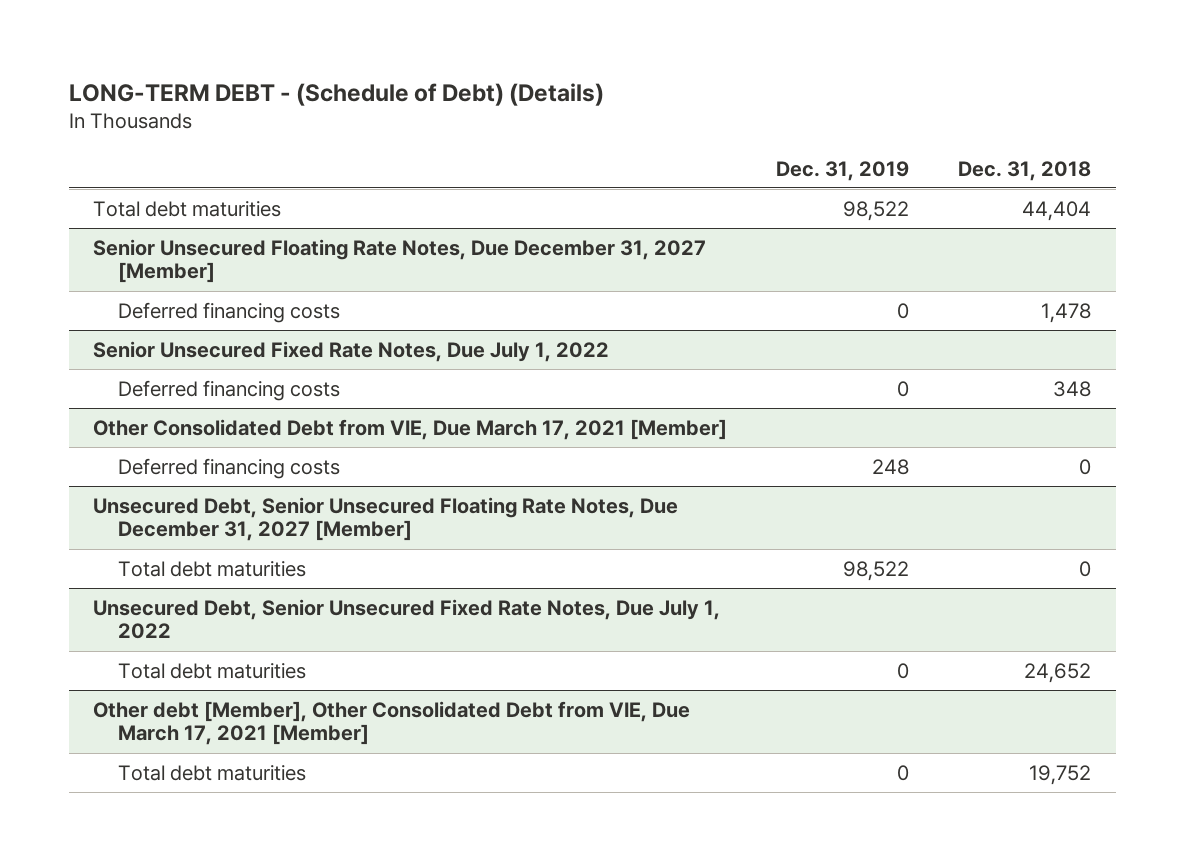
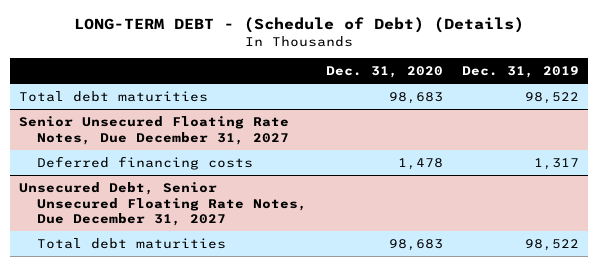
[958,160,1092,181] Dec. 31, 2018 -> none
none -> [326,66,444,79] Dec. 31, 2020
[93,340,610,362] Senior Unsecured Fixed Rate Notes, Due July 1, 2022 -> none
[118,379,341,401] Deferred financing costs -> none
[93,418,728,440] Other Consolidated Debt from VIE, Due March 17, 2021 [Member] -> none
[118,457,341,479] Deferred financing costs -> none
[93,238,707,284] Senior Unsecured Floating Rate Notes, Due December 31, 2027 [Member] -> [19,115,290,145] Senior Unsecured Floating Rate Notes, Due December 31, 2027
[897,302,910,319] 0 -> [533,157,579,170] 1,317
[93,496,679,542] Unsecured Debt, Senior Unsecured Floating Rate Notes, Due December 31, 2027 [Member] -> [19,181,308,227] Unsecured Debt, Senior Unsecured Floating Rate Notes, Due December 31, 2027
[93,598,721,640] Unsecured Debt, Senior Unsecured Fixed Rate Notes, Due July 1, 2022 -> none
[118,662,307,679] Total debt maturities -> none
[93,700,691,746] Other debt [Member], Other Consolidated Debt from VIE, Due March 17, 2021 [Member] -> none
[118,764,307,781] Total debt maturities -> none

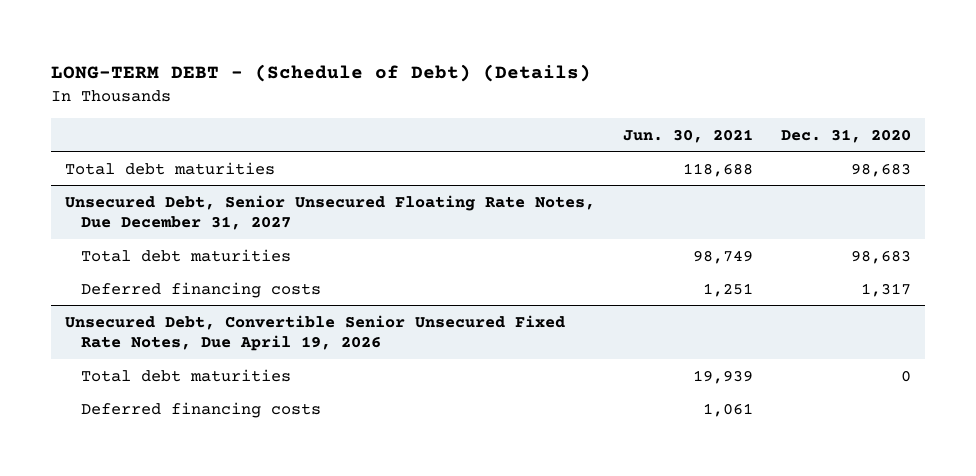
[461,66,579,79] Dec. 31, 2019 -> none
none -> [622,128,753,143] Jun. 30, 2021
[19,115,290,145] Senior Unsecured Floating Rate Notes, Due December 31, 2027 -> none
[37,155,254,170] Deferred financing costs -> none
none -> [81,281,322,298] Deferred financing costs
none -> [64,314,565,352] Unsecured Debt, Convertible Senior Unsecured Fixed Rate Notes, Due April 19, 2026
none -> [81,368,292,382] Total debt maturities
none -> [81,401,322,418] Deferred financing costs

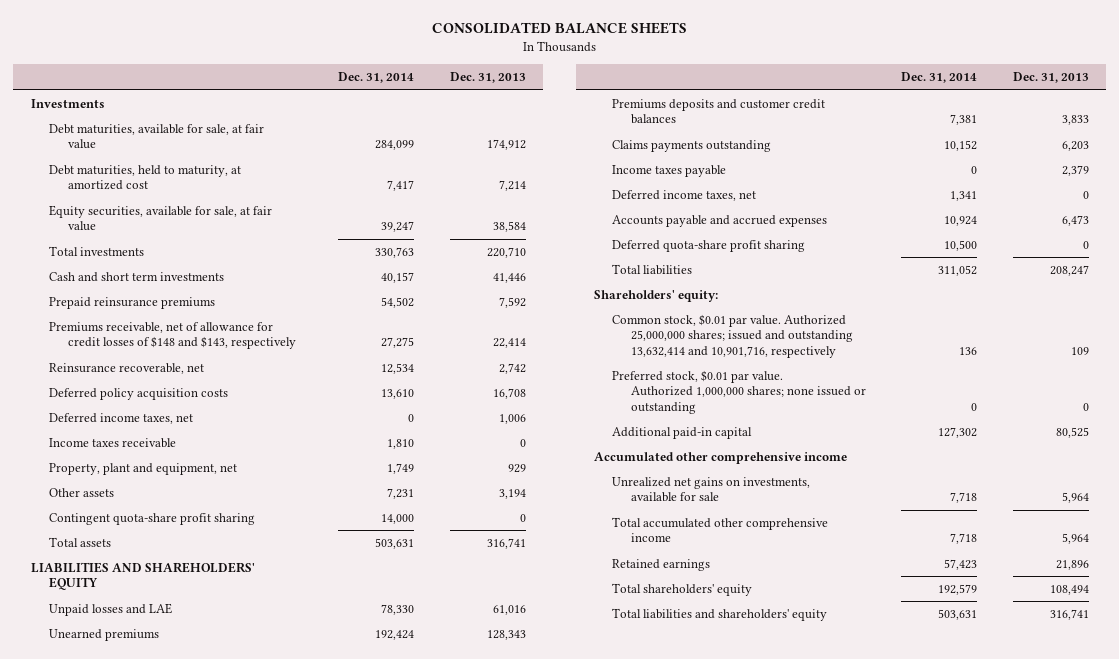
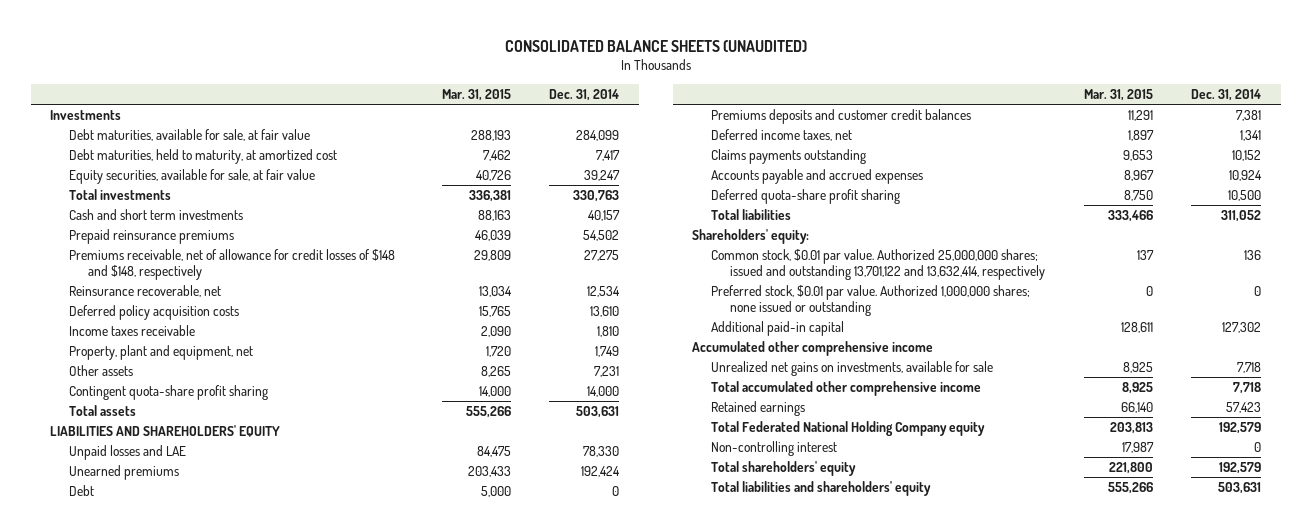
[431,22,687,35] CONSOLIDATED BALANCE SHEETS -> [504,39,807,52] CONSOLIDATED BALANCE SHEETS (UNAUDITED)
[449,72,526,84] Dec. 31, 2013 -> none
none -> [441,89,511,102] Mar. 31, 2015
[49,321,296,350] Premiums receivable, net of allowance for credit losses of $148 and $143, respectively -> [69,249,396,280] Premiums receivable, net of allowance for credit losses of $148 and $148, respectively
[49,412,194,424] Deferred income taxes, net -> none
none -> [69,485,95,497] Debt
[612,164,727,177] Income taxes payable -> none
[612,139,772,152] Claims payments outstanding -> [711,149,867,165] Claims payments outstanding
[612,313,853,358] Common stock, $0.01 par value. Authorized 25,000,000 shares; issued and outstanding 13,632,414 and 10,901,716, respectively -> [711,249,1046,280] Common stock, $0.01 par value. Authorized 25,000,000 shares; issued and outstanding 13,701,122 and 13,632,414, respectively
none -> [711,421,986,437] Total Federated National Holding Company equity
none -> [711,441,838,457] Non-controlling interest

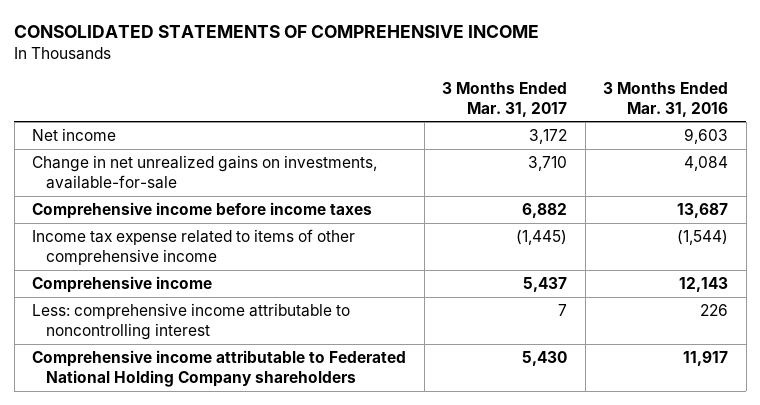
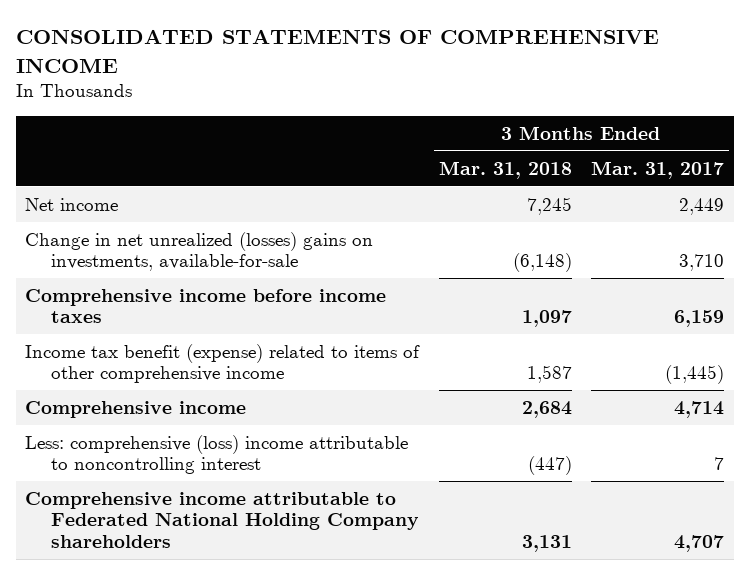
[603,81,729,117] 3 Months Ended Mar. 31, 2016 -> none
none -> [438,160,572,179] Mar. 31, 2018
[529,129,568,145] 3,172 -> [678,197,724,215] 2,449
[32,155,378,190] Change in net unrealized gains on investments, available-for-sale -> [25,231,374,272] Change in net unrealized (losses) gains on investments, available-for-sale
[522,203,568,219] 6,882 -> [673,310,724,328] 6,159
[32,229,356,266] Income tax expense related to items of other comprehensive income -> [25,343,421,384] Income tax benefit (expense) related to items of other comprehensive income
[523,277,568,293] 5,437 -> [673,400,724,418] 4,714
[32,303,351,341] Less: comprehensive income attributable to noncontrolling interest -> [25,434,409,475] Less: comprehensive (loss) income attributable to noncontrolling interest
[522,351,568,367] 5,430 -> [673,534,724,552] 4,707

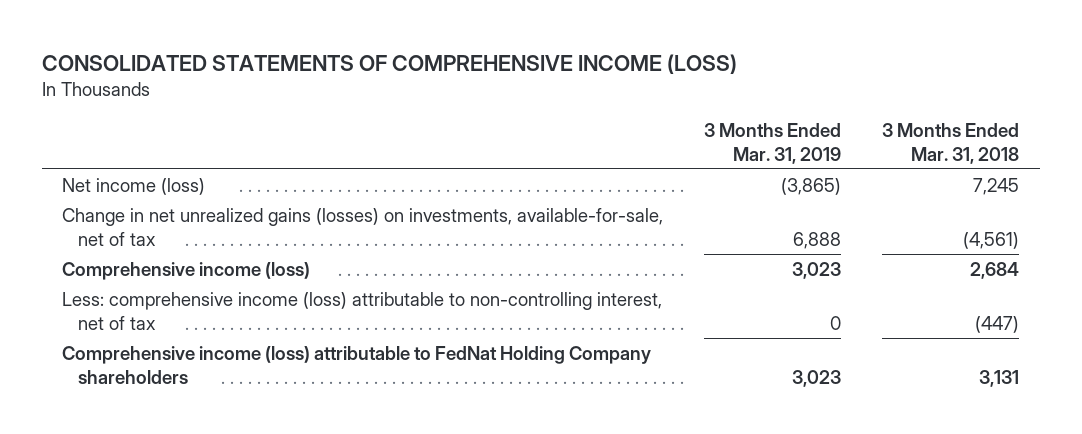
[15,29,659,73] CONSOLIDATED STATEMENTS OF COMPREHENSIVE INCOME -> [41,53,737,74] CONSOLIDATED STATEMENTS OF COMPREHENSIVE INCOME (LOSS)
[590,160,724,179] Mar. 31, 2017 -> none
none -> [704,122,842,164] 3 Months Ended Mar. 31, 2019
[25,288,387,324] Comprehensive income before income taxes -> none
[25,343,421,384] Income tax benefit (expense) related to items of other comprehensive income -> none
[25,197,119,211] Net income -> [62,177,206,195] Net income (loss)
[25,231,374,272] Change in net unrealized (losses) gains on investments, available-for-sale -> [62,207,664,246] Change in net unrealized gains (losses) on investments, available-for-sale, net of tax
[512,253,572,273] (6,148) -> [963,231,1020,249] (4,561)
[25,400,247,418] Comprehensive income -> [62,261,311,280] Comprehensive income (loss)
[25,434,409,475] Less: comprehensive (loss) income attributable to noncontrolling interest -> [62,291,663,330] Less: comprehensive income (loss) attributable to non-controlling interest, net of tax
[25,491,420,548] Comprehensive income attributable to Federated National Holding Company shareholders -> [62,345,652,384] Comprehensive income (loss) attributable to FedNat Holding Company shareholders

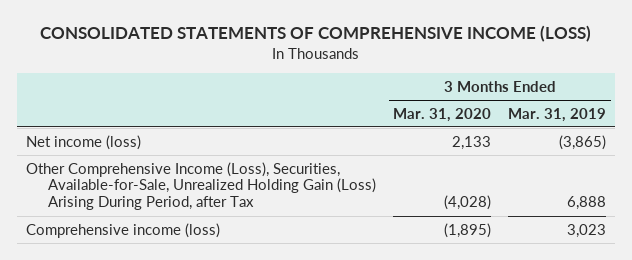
[882,122,1020,164] 3 Months Ended Mar. 31, 2018 -> none
none -> [392,107,491,122] Mar. 31, 2020
[62,207,664,246] Change in net unrealized gains (losses) on investments, available-for-sale, net of tax -> [25,161,376,211] Other Comprehensive Income (Loss), Securities, Available-for-Sale, Unrealized Holding Gain (Loss) Arising During Period, after Tax
[62,291,663,330] Less: comprehensive income (loss) attributable to non-controlling interest, net of tax -> none
[62,345,652,384] Comprehensive income (loss) attributable to FedNat Holding Company shareholders -> none

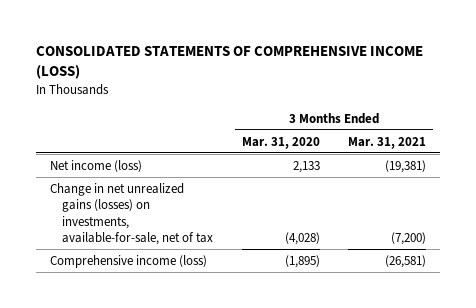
[508,107,607,122] Mar. 31, 2019 -> none
none -> [347,136,426,149] Mar. 31, 2021
[25,161,376,211] Other Comprehensive Income (Loss), Securities, Available-for-Sale, Unrealized Holding Gain (Loss) Arising During Period, after Tax -> [50,182,214,246] Change in net unrealized gains (losses) on investments, available-for-sale, net of tax

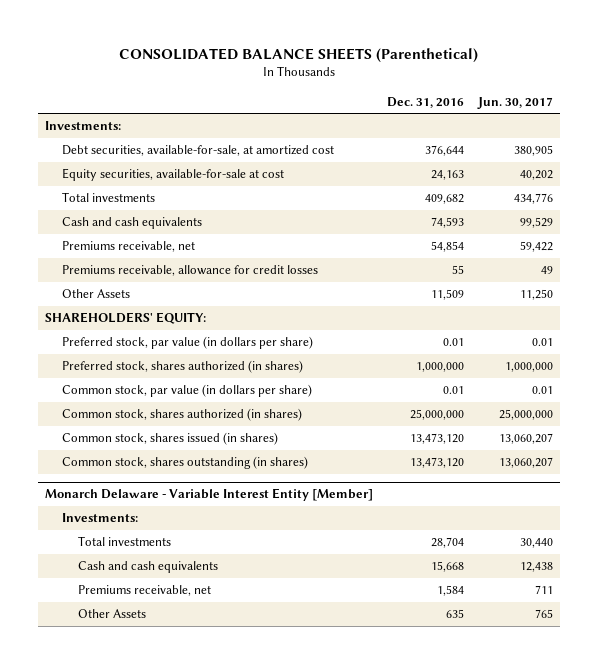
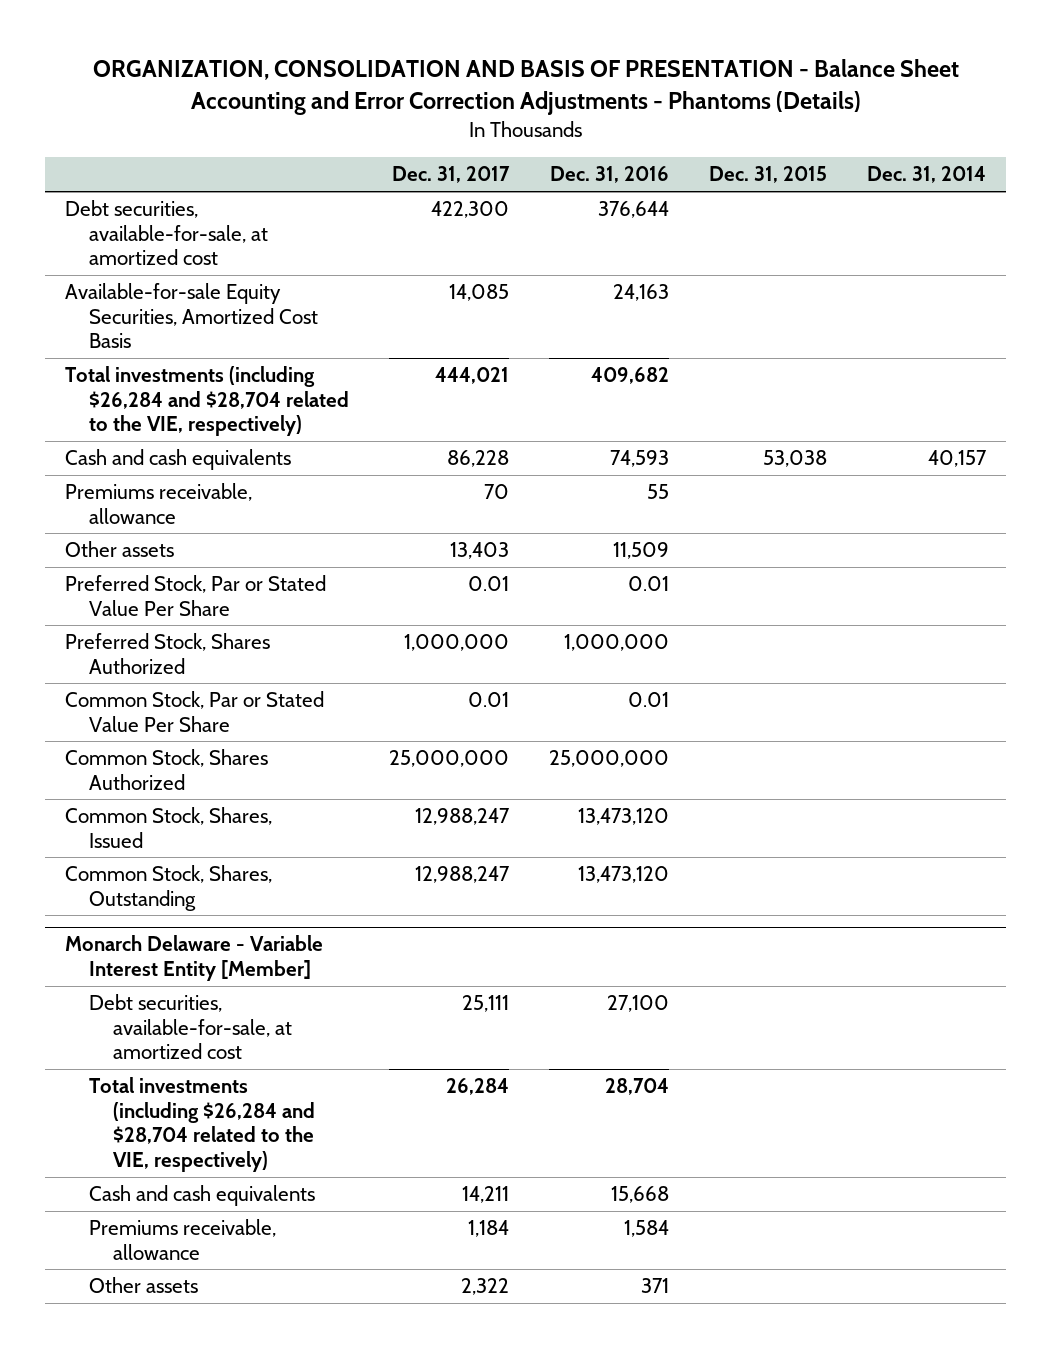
[119,47,479,63] CONSOLIDATED BALANCE SHEETS (Parenthetical) -> [92,58,959,115] ORGANIZATION, CONSOLIDATION AND BASIS OF PRESENTATION - Balance Sheet Accounting and Error Correction Adjustments - Phantoms (Details)
[477,96,554,109] Jun. 30, 2017 -> none
none -> [392,166,511,184] Dec. 31, 2017
none -> [709,166,828,184] Dec. 31, 2015
none -> [867,166,987,184] Dec. 31, 2014
[45,121,122,131] Investments: -> none
[61,168,284,182] Equity securities, available-for-sale at cost -> [64,283,319,349] Available-for-sale Equity Securities, Amortized Cost Basis
[61,192,155,203] Total investments -> [64,366,350,437] Total investments (including $26,284 and $28,704 related to the VIE, respectively)
[61,241,195,253] Premiums receivable, net -> none
[45,312,207,325] SHAREHOLDERS' EQUITY: -> none
[61,265,318,277] Premiums receivable, allowance for credit losses -> [64,483,252,524] Premiums receivable, allowance
[61,289,130,299] Other Assets -> [64,541,174,558] Other assets
[61,336,313,350] Preferred stock, par value (in dollars per share) -> [64,575,326,616] Preferred Stock, Par or Stated Value Per Share
[61,360,303,374] Preferred stock, shares authorized (in shares) -> [64,633,270,674] Preferred Stock, Shares Authorized
[61,384,312,398] Common stock, par value (in dollars per share) -> [64,691,324,732] Common Stock, Par or Stated Value Per Share
[61,408,302,422] Common stock, shares authorized (in shares) -> [64,749,268,790] Common Stock, Shares Authorized
[61,432,278,446] Common stock, shares issued (in shares) -> [64,807,272,848] Common Stock, Shares, Issued
[61,456,308,470] Common stock, shares outstanding (in shares) -> [64,865,272,911] Common Stock, Shares, Outstanding
[61,513,138,523] Investments: -> none
none -> [89,994,293,1060] Debt securities, available-for-sale, at amortized cost
[78,536,172,547] Total investments -> [89,1077,316,1172] Total investments (including $26,284 and $28,704 related to the VIE, respectively)
[78,585,212,597] Premiums receivable, net -> [89,1219,277,1260] Premiums receivable, allowance
[78,609,147,619] Other Assets -> [89,1277,199,1294] Other assets
[446,609,465,619] 635 -> [641,1278,670,1294] 371

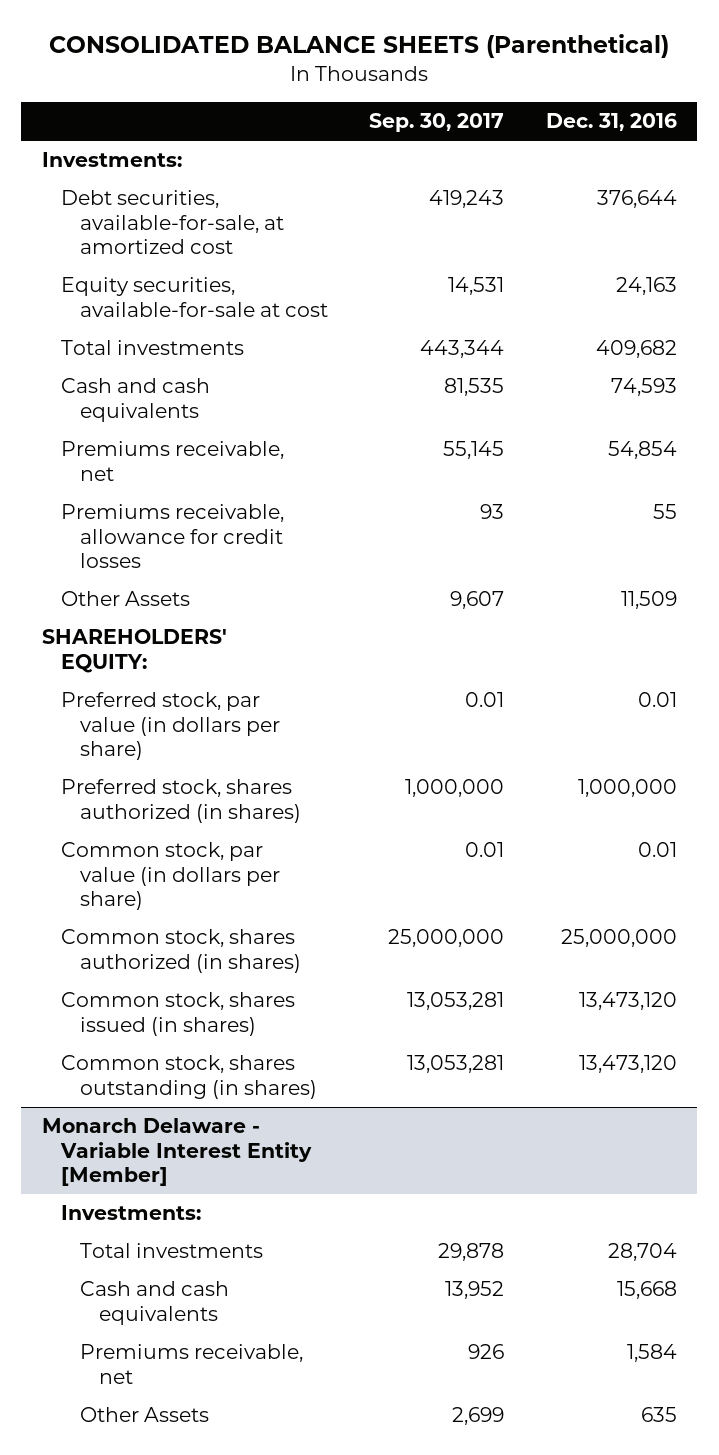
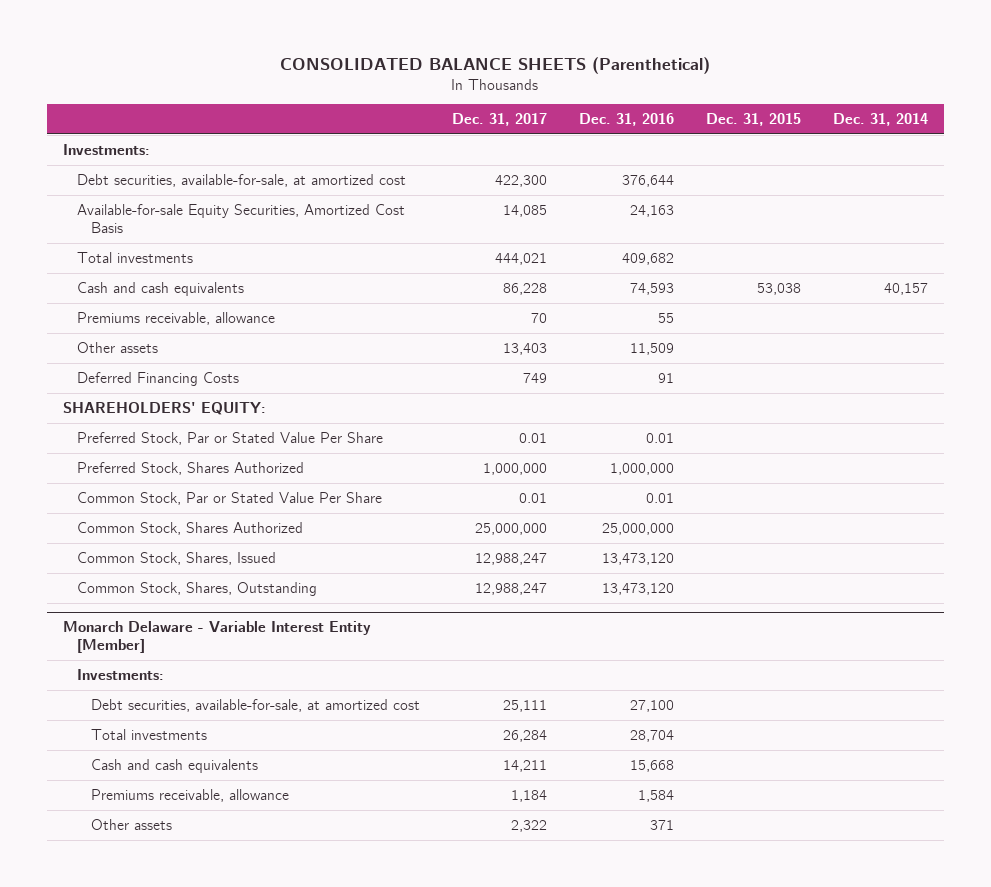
[369,113,505,133] Sep. 30, 2017 -> none
none -> [451,112,547,126] Dec. 31, 2017
none -> [705,112,801,126] Dec. 31, 2015
none -> [832,112,928,126] Dec. 31, 2014
[60,277,328,317] Equity securities, available-for-sale at cost -> [77,203,406,234] Available-for-sale Equity Securities, Amortized Cost Basis
[60,441,284,481] Premiums receivable, net -> none
[60,504,284,569] Premiums receivable, allowance for credit losses -> [77,311,276,325] Premiums receivable, allowance
[60,591,190,607] Other Assets -> [77,341,159,353] Other assets
none -> [77,371,240,386] Deferred Financing Costs
[60,692,280,761] Preferred stock, par value (in dollars per share) -> [77,431,384,445] Preferred Stock, Par or Stated Value Per Share
[60,779,301,823] Preferred stock, shares authorized (in shares) -> [77,461,305,475] Preferred Stock, Shares Authorized
[60,842,280,911] Common stock, par value (in dollars per share) -> [77,491,383,505] Common Stock, Par or Stated Value Per Share
[60,929,301,973] Common stock, shares authorized (in shares) -> [77,521,304,535] Common Stock, Shares Authorized
[60,992,295,1036] Common stock, shares issued (in shares) -> [77,551,277,565] Common Stock, Shares, Issued
[60,1055,317,1099] Common stock, shares outstanding (in shares) -> [77,581,318,596] Common Stock, Shares, Outstanding
none -> [91,698,421,712] Debt securities, available-for-sale, at amortized cost
[79,1344,303,1384] Premiums receivable, net -> [91,788,290,802] Premiums receivable, allowance
[79,1407,209,1423] Other Assets -> [91,818,173,830] Other assets
[640,1407,677,1423] 635 -> [649,819,674,830] 371

